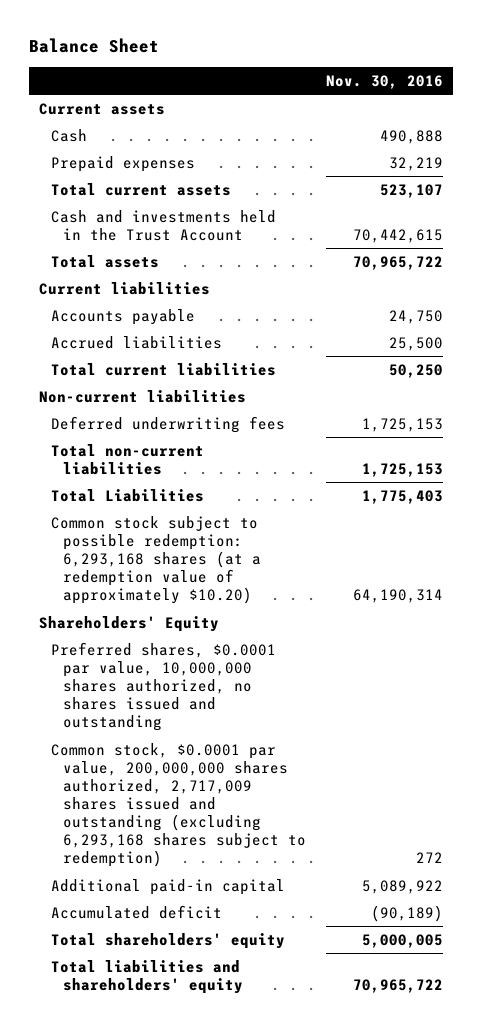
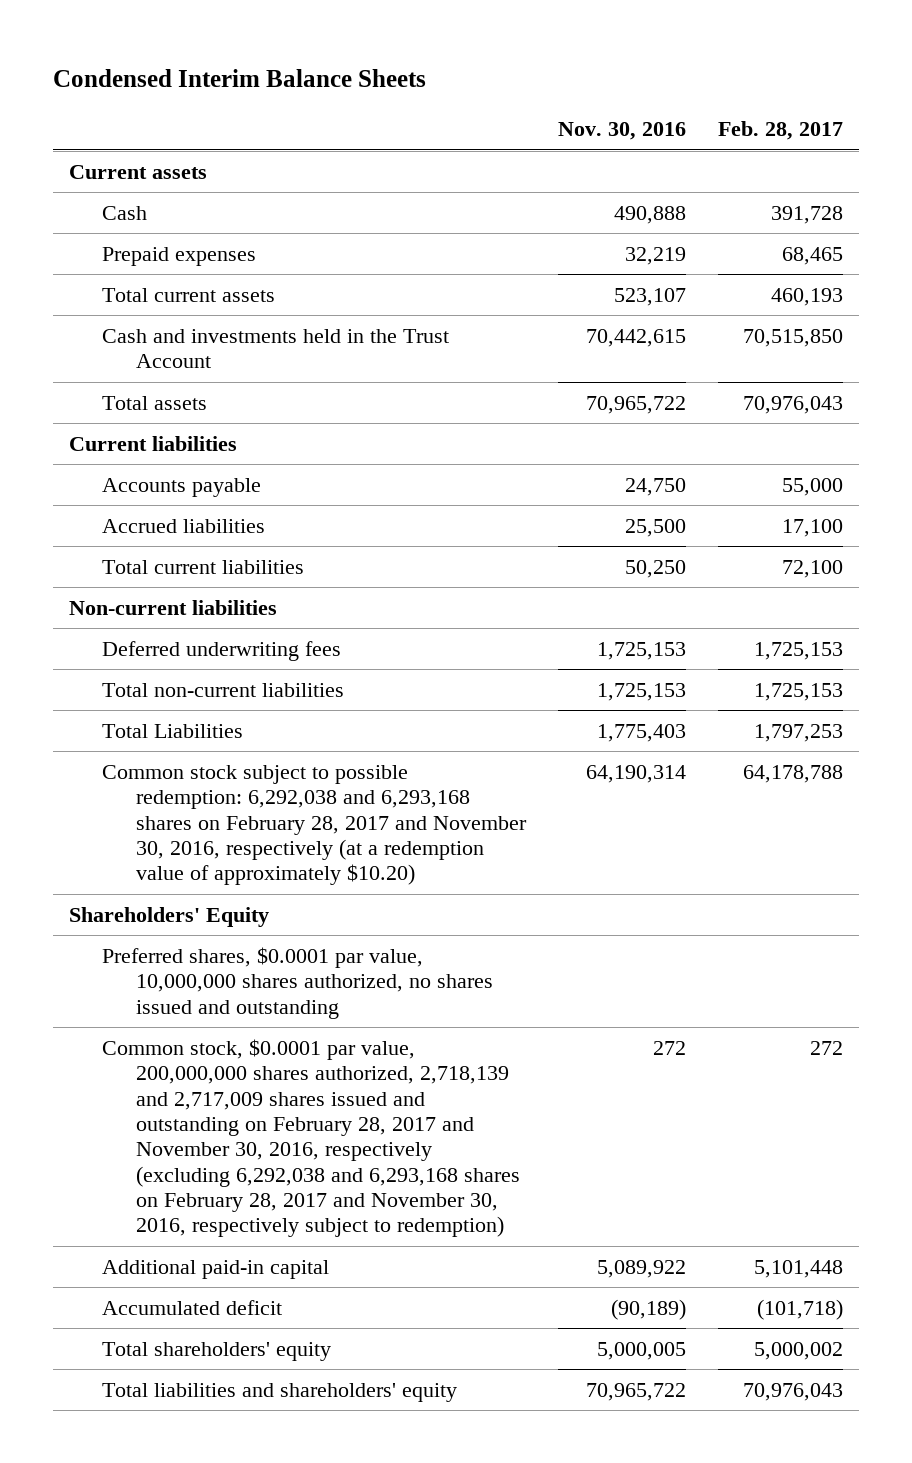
[28,37,159,53] Balance Sheet -> [52,68,426,87] Condensed Interim Balance Sheets
none -> [717,121,843,141] Feb. 28, 2017
[51,515,262,605] Common stock subject to possible redemption: 6,293,168 shares (at a redemption value of approximately $10.20) -> [102,764,527,886] Common stock subject to possible redemption: 6,292,038 and 6,293,168 shares on February 28, 2017 and November 30, 2016, respectively (at a redemption value of approximately $10.20)
[51,742,307,868] Common stock, $0.0001 par value, 200,000,000 shares authorized, 2,717,009 shares issued and outstanding (excluding 6,293,168 shares subject to redemption) -> [102,1038,520,1238] Common stock, $0.0001 par value, 200,000,000 shares authorized, 2,718,139 and 2,717,009 shares issued and outstanding on February 28, 2017 and November 30, 2016, respectively (excluding 6,292,038 and 6,293,168 shares on February 28, 2017 and November 30, 2016, respectively subject to redemption)

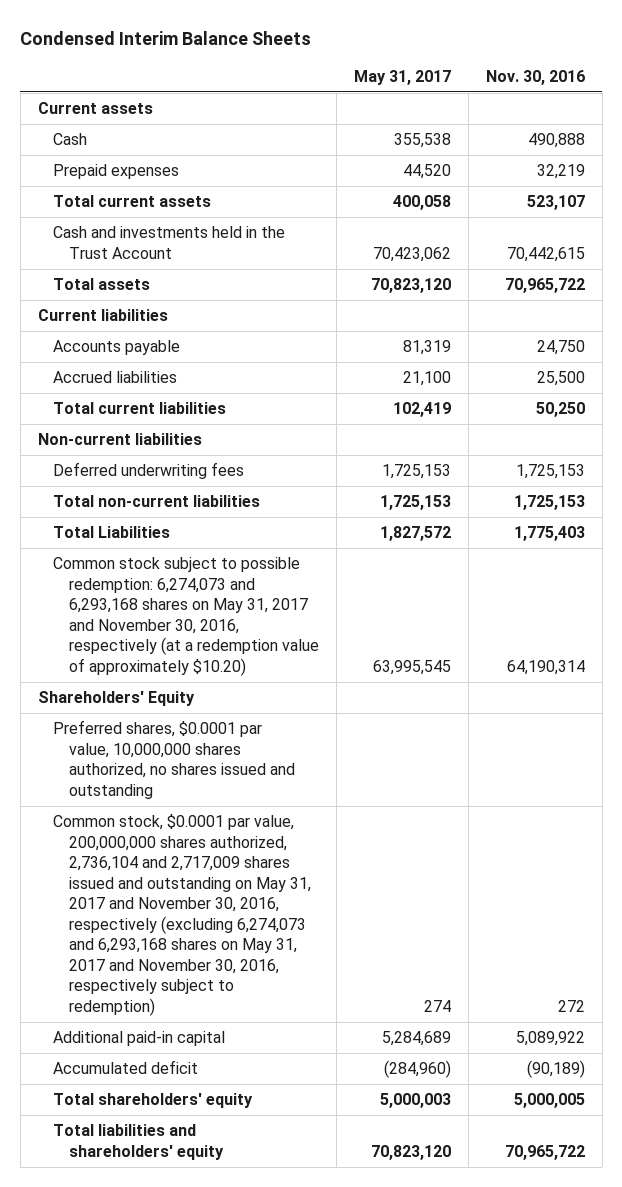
[717,121,843,141] Feb. 28, 2017 -> none
none -> [353,69,451,85] May 31, 2017
[102,764,527,886] Common stock subject to possible redemption: 6,292,038 and 6,293,168 shares on February 28, 2017 and November 30, 2016, respectively (at a redemption value of approximately $10.20) -> [53,557,319,676] Common stock subject to possible redemption: 6,274,073 and 6,293,168 shares on May 31, 2017 and November 30, 2016, respectively (at a redemption value of approximately $10.20)
[102,1038,520,1238] Common stock, $0.0001 par value, 200,000,000 shares authorized, 2,718,139 and 2,717,009 shares issued and outstanding on February 28, 2017 and November 30, 2016, respectively (excluding 6,292,038 and 6,293,168 shares on February 28, 2017 and November 30, 2016, respectively subject to redemption) -> [53,814,311,1016] Common stock, $0.0001 par value, 200,000,000 shares authorized, 2,736,104 and 2,717,009 shares issued and outstanding on May 31, 2017 and November 30, 2016, respectively (excluding 6,274,073 and 6,293,168 shares on May 31, 2017 and November 30, 2016, respectively subject to redemption)

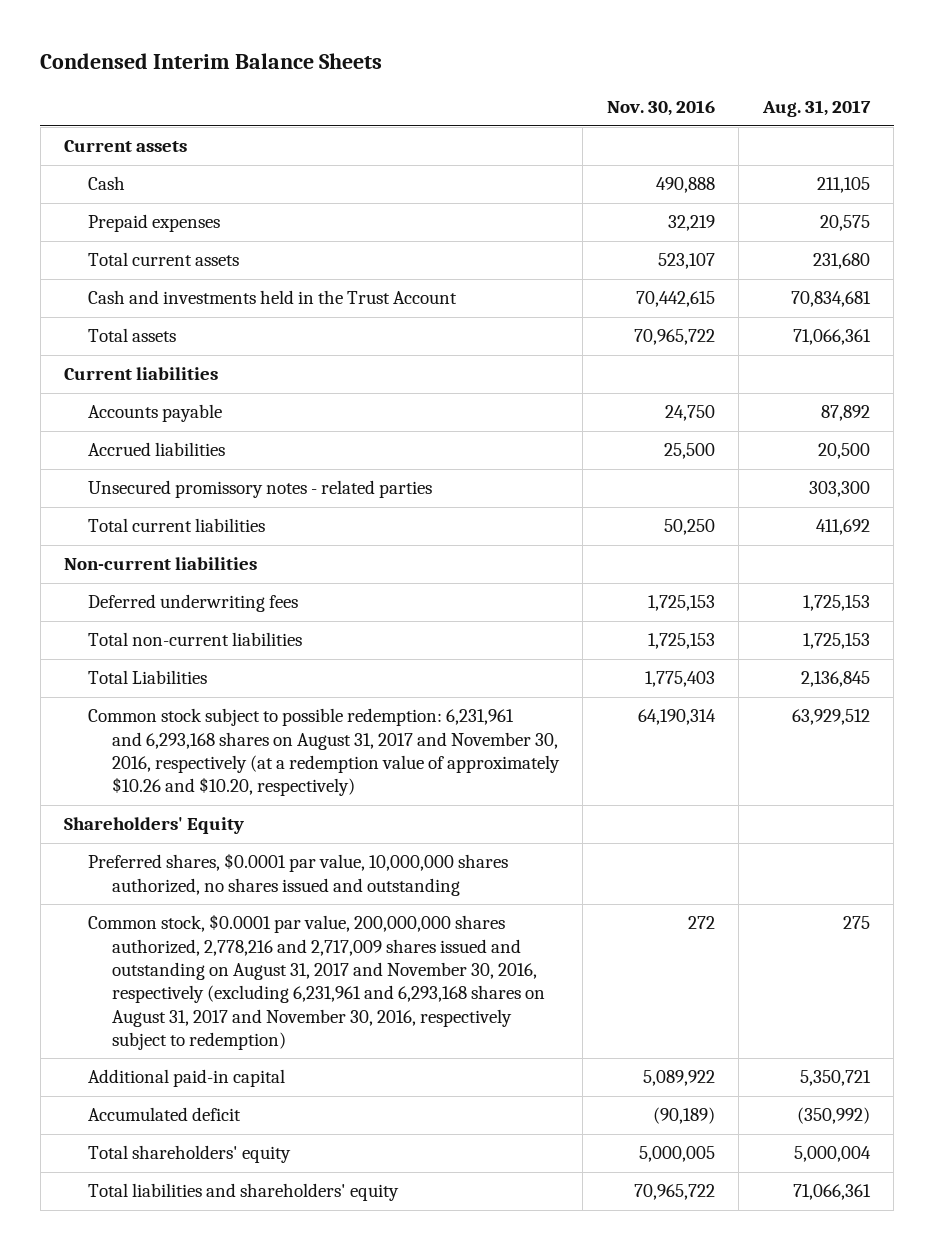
[353,69,451,85] May 31, 2017 -> none
none -> [761,100,871,118] Aug. 31, 2017
none -> [88,480,433,499] Unsecured promissory notes - related parties
[53,557,319,676] Common stock subject to possible redemption: 6,274,073 and 6,293,168 shares on May 31, 2017 and November 30, 2016, respectively (at a redemption value of approximately $10.20) -> [88,708,560,797] Common stock subject to possible redemption: 6,231,961 and 6,293,168 shares on August 31, 2017 and November 30, 2016, respectively (at a redemption value of approximately $10.26 and $10.20, respectively)
[53,814,311,1016] Common stock, $0.0001 par value, 200,000,000 shares authorized, 2,736,104 and 2,717,009 shares issued and outstanding on May 31, 2017 and November 30, 2016, respectively (excluding 6,274,073 and 6,293,168 shares on May 31, 2017 and November 30, 2016, respectively subject to redemption) -> [88,914,545,1051] Common stock, $0.0001 par value, 200,000,000 shares authorized, 2,778,216 and 2,717,009 shares issued and outstanding on August 31, 2017 and November 30, 2016, respectively (excluding 6,231,961 and 6,293,168 shares on August 31, 2017 and November 30, 2016, respectively subject to redemption)

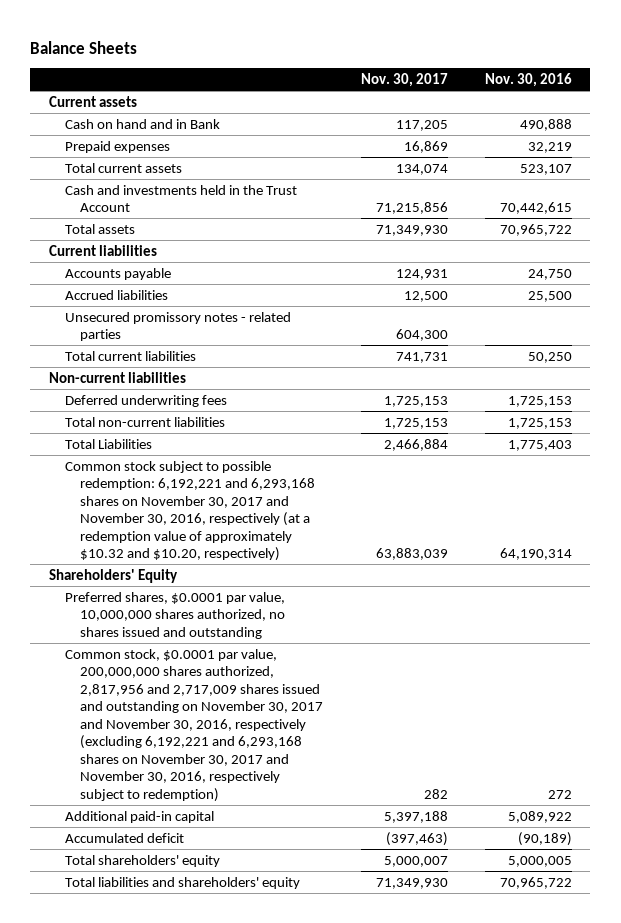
[40,53,383,70] Condensed Interim Balance Sheets -> [30,40,138,54] Balance Sheets
[761,100,871,118] Aug. 31, 2017 -> none
none -> [360,73,448,88] Nov. 30, 2017
[88,176,126,191] Cash -> [64,118,220,129] Cash on hand and in Bank
[88,708,560,797] Common stock subject to possible redemption: 6,231,961 and 6,293,168 shares on August 31, 2017 and November 30, 2016, respectively (at a redemption value of approximately $10.26 and $10.20, respectively) -> [64,460,316,562] Common stock subject to possible redemption: 6,192,221 and 6,293,168 shares on November 30, 2017 and November 30, 2016, respectively (at a redemption value of approximately $10.32 and $10.20, respectively)
[88,914,545,1051] Common stock, $0.0001 par value, 200,000,000 shares authorized, 2,778,216 and 2,717,009 shares issued and outstanding on August 31, 2017 and November 30, 2016, respectively (excluding 6,231,961 and 6,293,168 shares on August 31, 2017 and November 30, 2016, respectively subject to redemption) -> [64,648,324,802] Common stock, $0.0001 par value, 200,000,000 shares authorized, 2,817,956 and 2,717,009 shares issued and outstanding on November 30, 2017 and November 30, 2016, respectively (excluding 6,192,221 and 6,293,168 shares on November 30, 2017 and November 30, 2016, respectively subject to redemption)

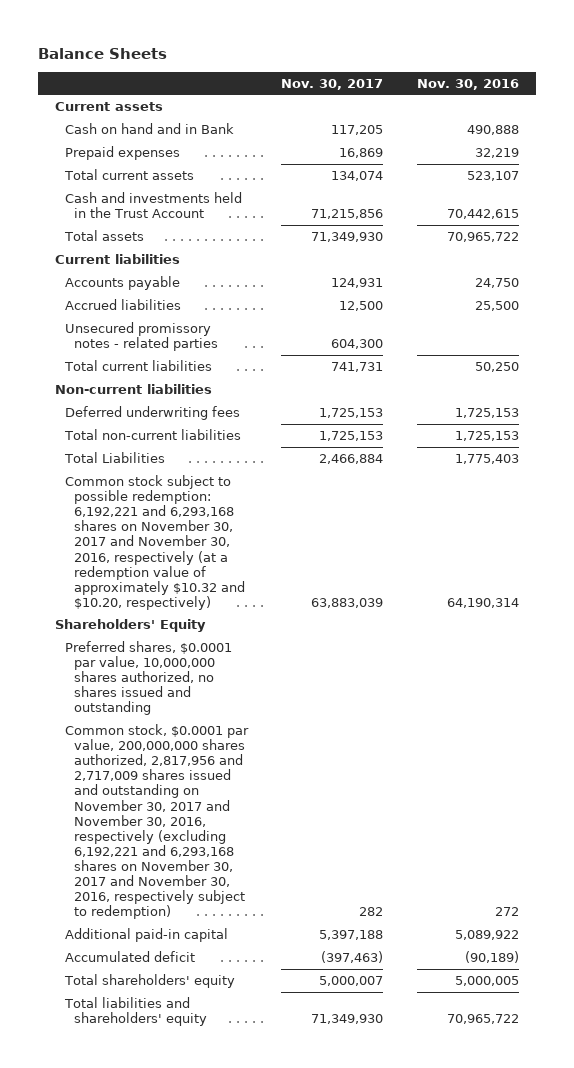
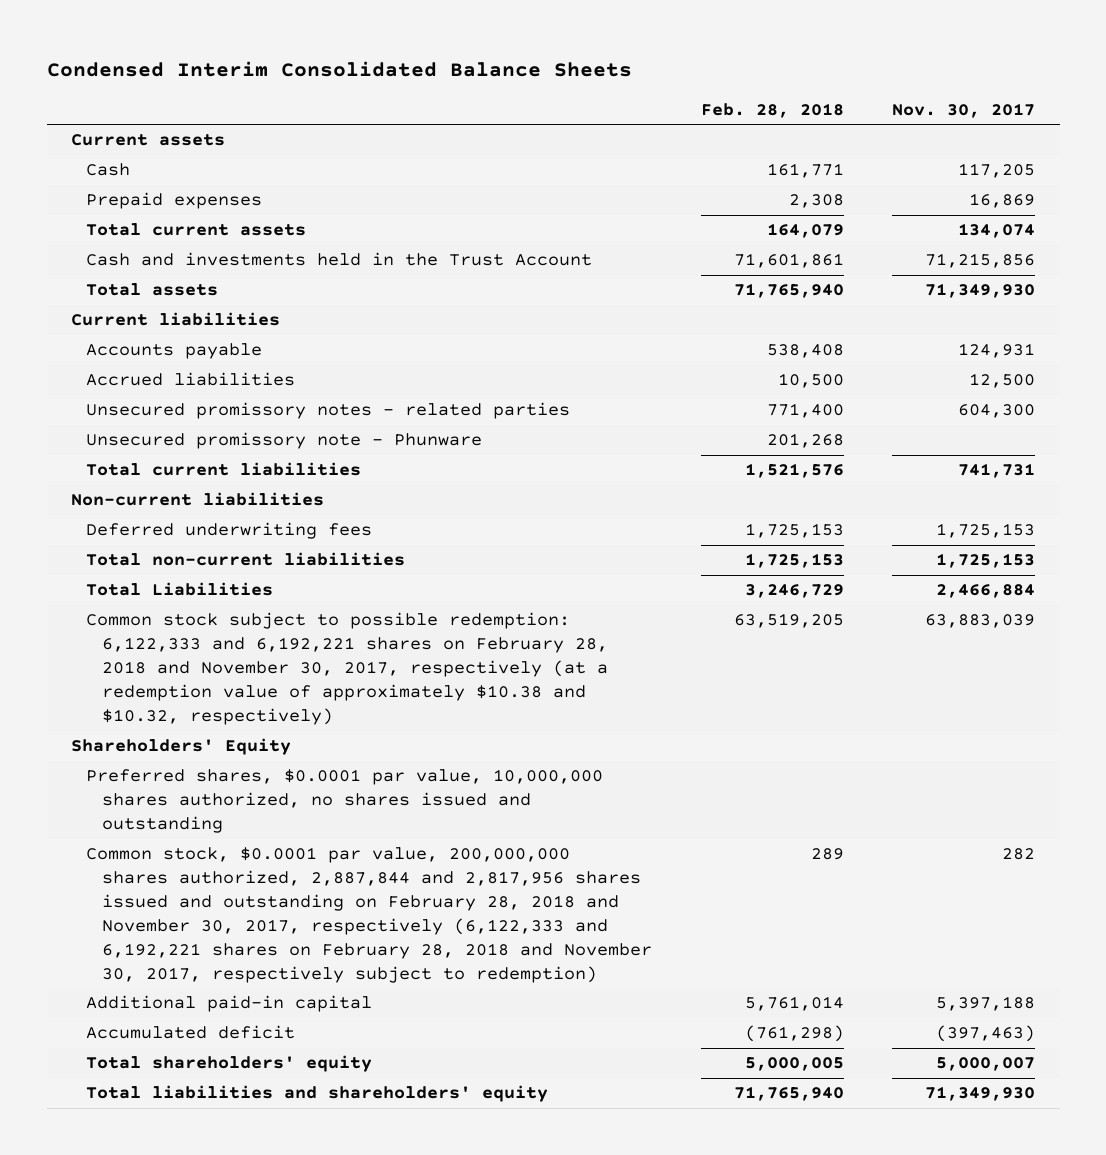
[38,47,168,59] Balance Sheets -> [46,60,632,77] Condensed Interim Consolidated Balance Sheets
[416,78,519,90] Nov. 30, 2016 -> none
none -> [700,102,844,118] Feb. 28, 2018
[64,123,234,135] Cash on hand and in Bank -> [86,163,131,177] Cash
none -> [86,432,483,450] Unsecured promissory note - Phunware
[64,475,246,610] Common stock subject to possible redemption: 6,192,221 and 6,293,168 shares on November 30, 2017 and November 30, 2016, respectively (at a redemption value of approximately $10.32 and $10.20, respectively) -> [86,612,608,726] Common stock subject to possible redemption: 6,122,333 and 6,192,221 shares on February 28, 2018 and November 30, 2017, respectively (at a redemption value of approximately $10.38 and $10.32, respectively)
[64,724,249,919] Common stock, $0.0001 par value, 200,000,000 shares authorized, 2,817,956 and 2,717,009 shares issued and outstanding on November 30, 2017 and November 30, 2016, respectively (excluding 6,192,221 and 6,293,168 shares on November 30, 2017 and November 30, 2016, respectively subject to redemption) -> [86,847,652,984] Common stock, $0.0001 par value, 200,000,000 shares authorized, 2,887,844 and 2,817,956 shares issued and outstanding on February 28, 2018 and November 30, 2017, respectively (6,122,333 and 6,192,221 shares on February 28, 2018 and November 30, 2017, respectively subject to redemption)

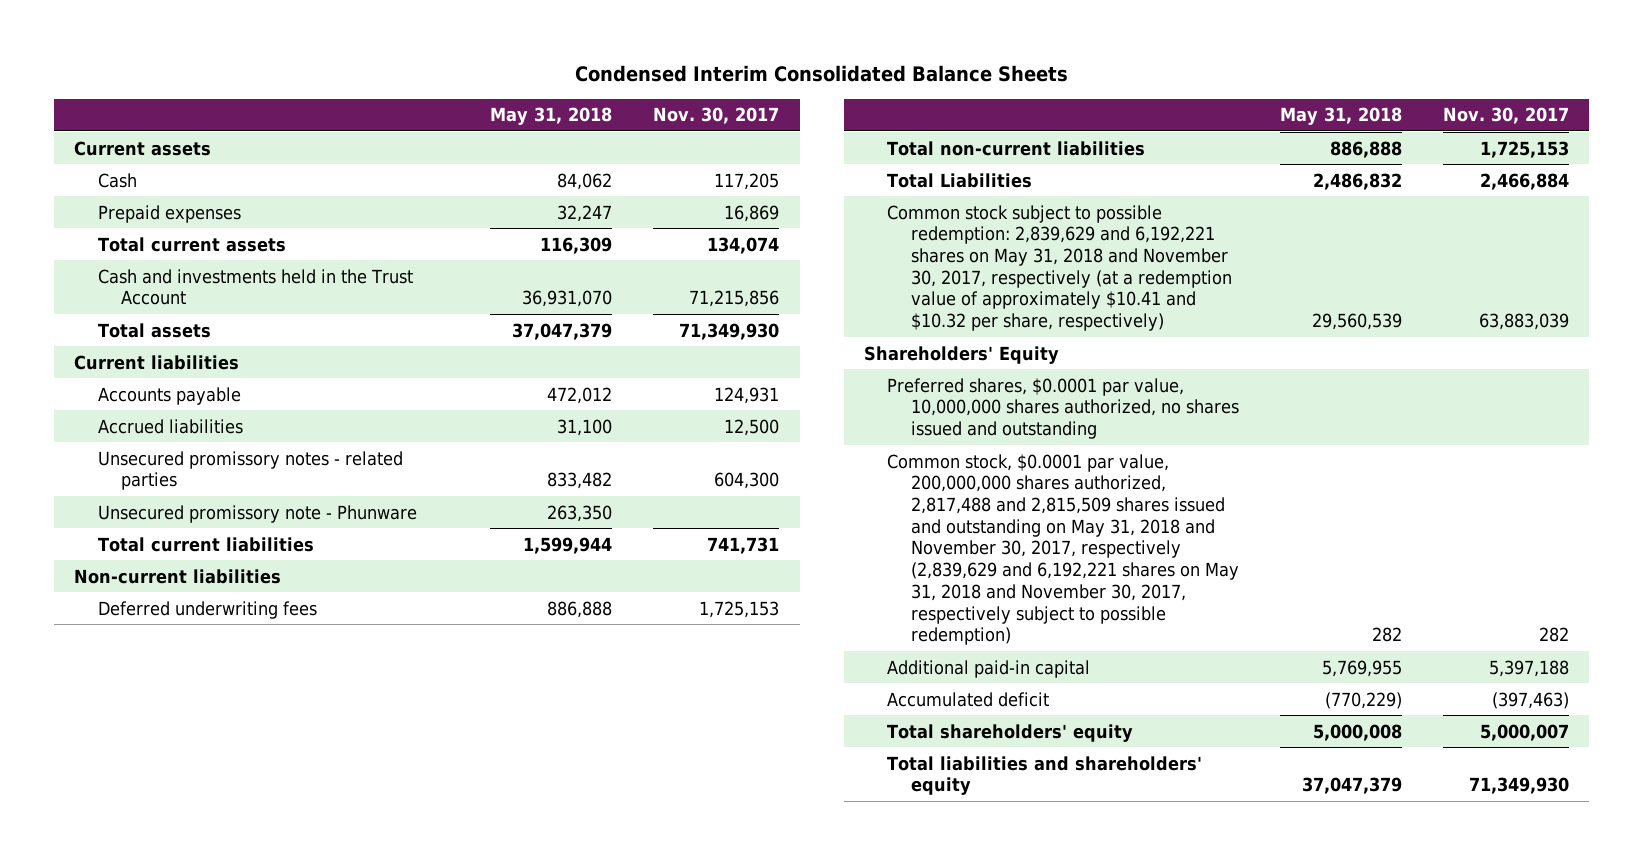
[700,102,844,118] Feb. 28, 2018 -> none
none -> [490,107,613,126] May 31, 2018
[86,612,608,726] Common stock subject to possible redemption: 6,122,333 and 6,192,221 shares on February 28, 2018 and November 30, 2017, respectively (at a redemption value of approximately $10.38 and $10.32, respectively) -> [887,204,1232,332] Common stock subject to possible redemption: 2,839,629 and 6,192,221 shares on May 31, 2018 and November 30, 2017, respectively (at a redemption value of approximately $10.41 and $10.32 per share, respectively)
[86,847,652,984] Common stock, $0.0001 par value, 200,000,000 shares authorized, 2,887,844 and 2,817,956 shares issued and outstanding on February 28, 2018 and November 30, 2017, respectively (6,122,333 and 6,192,221 shares on February 28, 2018 and November 30, 2017, respectively subject to redemption) -> [887,453,1239,646] Common stock, $0.0001 par value, 200,000,000 shares authorized, 2,817,488 and 2,815,509 shares issued and outstanding on May 31, 2018 and November 30, 2017, respectively (2,839,629 and 6,192,221 shares on May 31, 2018 and November 30, 2017, respectively subject to possible redemption)

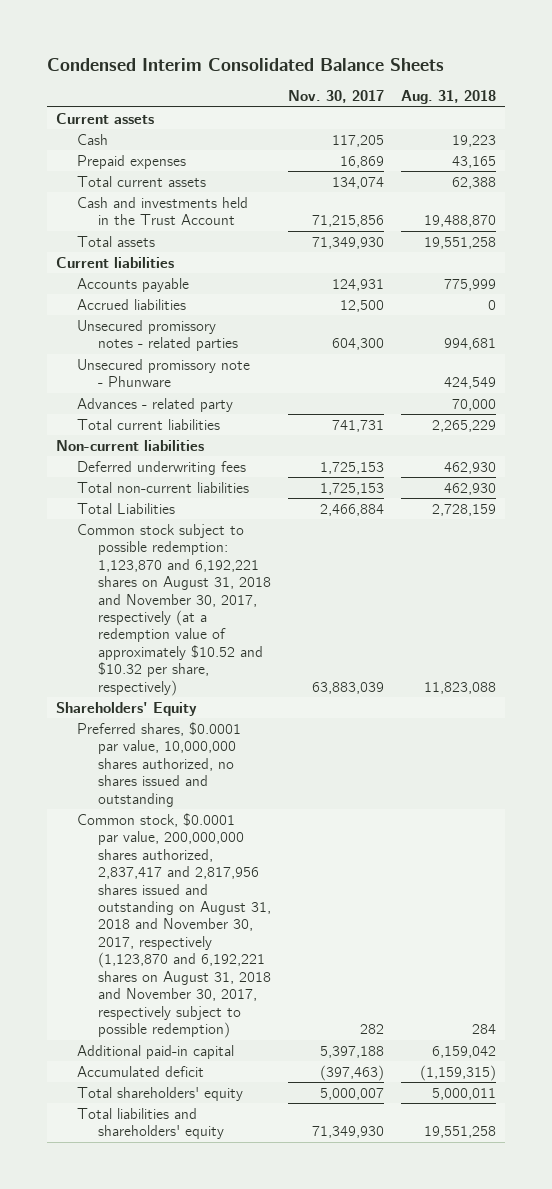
[490,107,613,126] May 31, 2018 -> none
none -> [401,90,497,105] Aug. 31, 2018
none -> [76,397,233,412] Advances - related party
[887,204,1232,332] Common stock subject to possible redemption: 2,839,629 and 6,192,221 shares on May 31, 2018 and November 30, 2017, respectively (at a redemption value of approximately $10.41 and $10.32 per share, respectively) -> [76,523,271,696] Common stock subject to possible redemption: 1,123,870 and 6,192,221 shares on August 31, 2018 and November 30, 2017, respectively (at a redemption value of approximately $10.52 and $10.32 per share, respectively)
[887,453,1239,646] Common stock, $0.0001 par value, 200,000,000 shares authorized, 2,817,488 and 2,815,509 shares issued and outstanding on May 31, 2018 and November 30, 2017, respectively (2,839,629 and 6,192,221 shares on May 31, 2018 and November 30, 2017, respectively subject to possible redemption) -> [76,812,271,1039] Common stock, $0.0001 par value, 200,000,000 shares authorized, 2,837,417 and 2,817,956 shares issued and outstanding on August 31, 2018 and November 30, 2017, respectively (1,123,870 and 6,192,221 shares on August 31, 2018 and November 30, 2017, respectively subject to possible redemption)

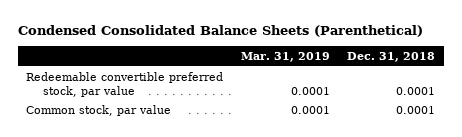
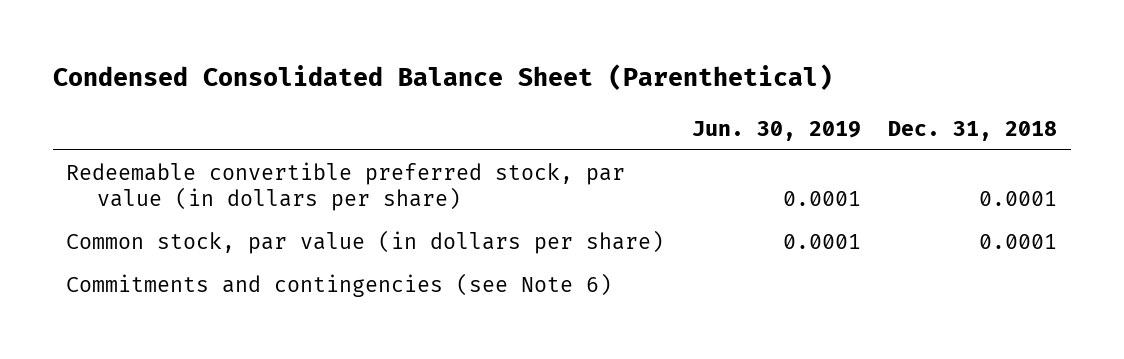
[17,25,423,38] Condensed Consolidated Balance Sheets (Parenthetical) -> [52,63,833,90] Condensed Consolidated Balance Sheet (Parenthetical)
[240,52,330,63] Mar. 31, 2019 -> none
none -> [691,120,861,141] Jun. 30, 2019
[26,71,224,97] Redeemable convertible preferred stock, par value -> [66,161,626,212] Redeemable convertible preferred stock, par value (in dollars per share)
[26,104,172,116] Common stock, par value -> [66,229,665,254] Common stock, par value (in dollars per share)
none -> [66,272,613,297] Commitments and contingencies (see Note 6)

